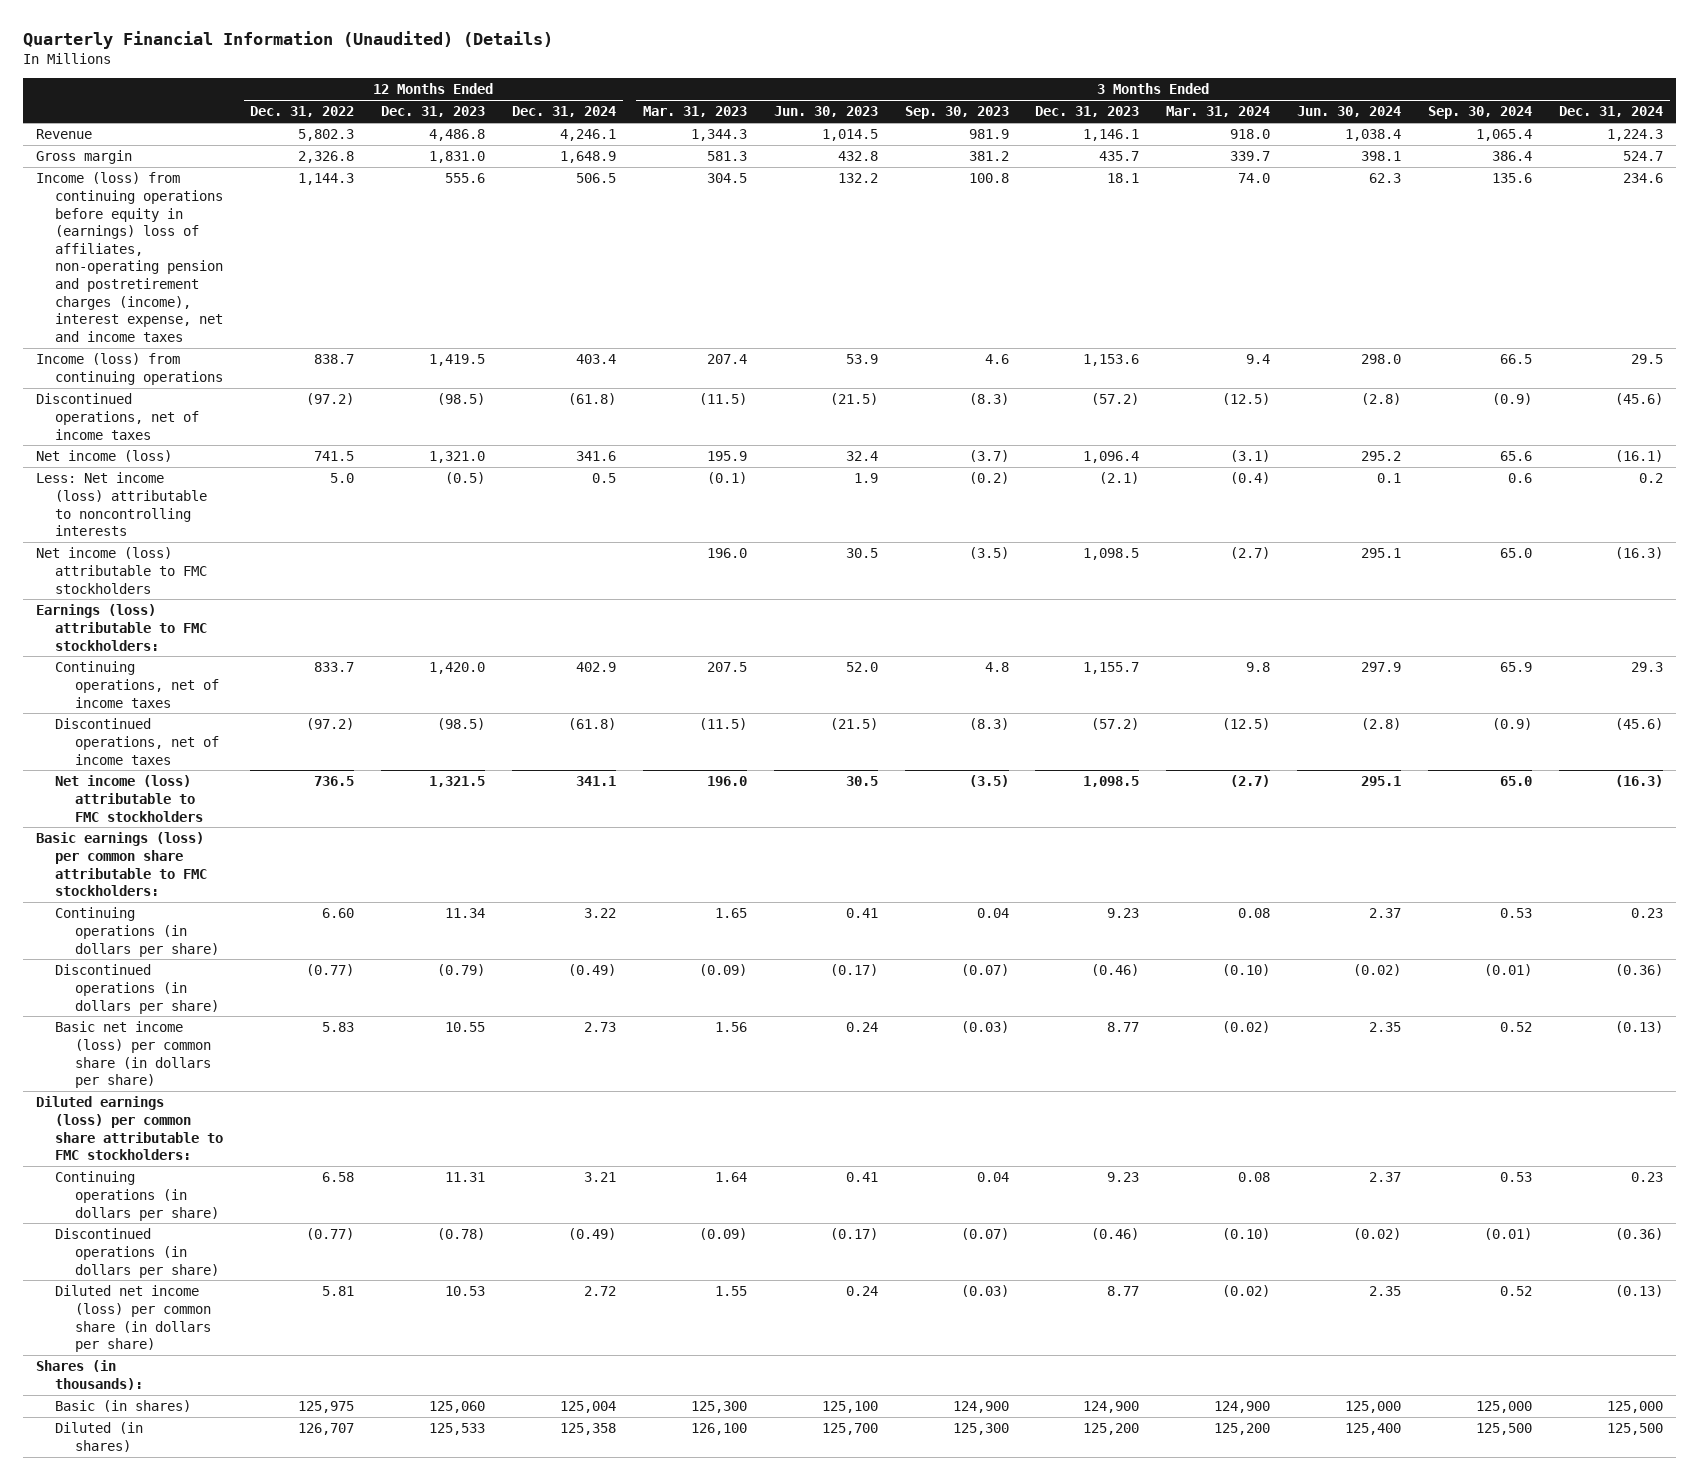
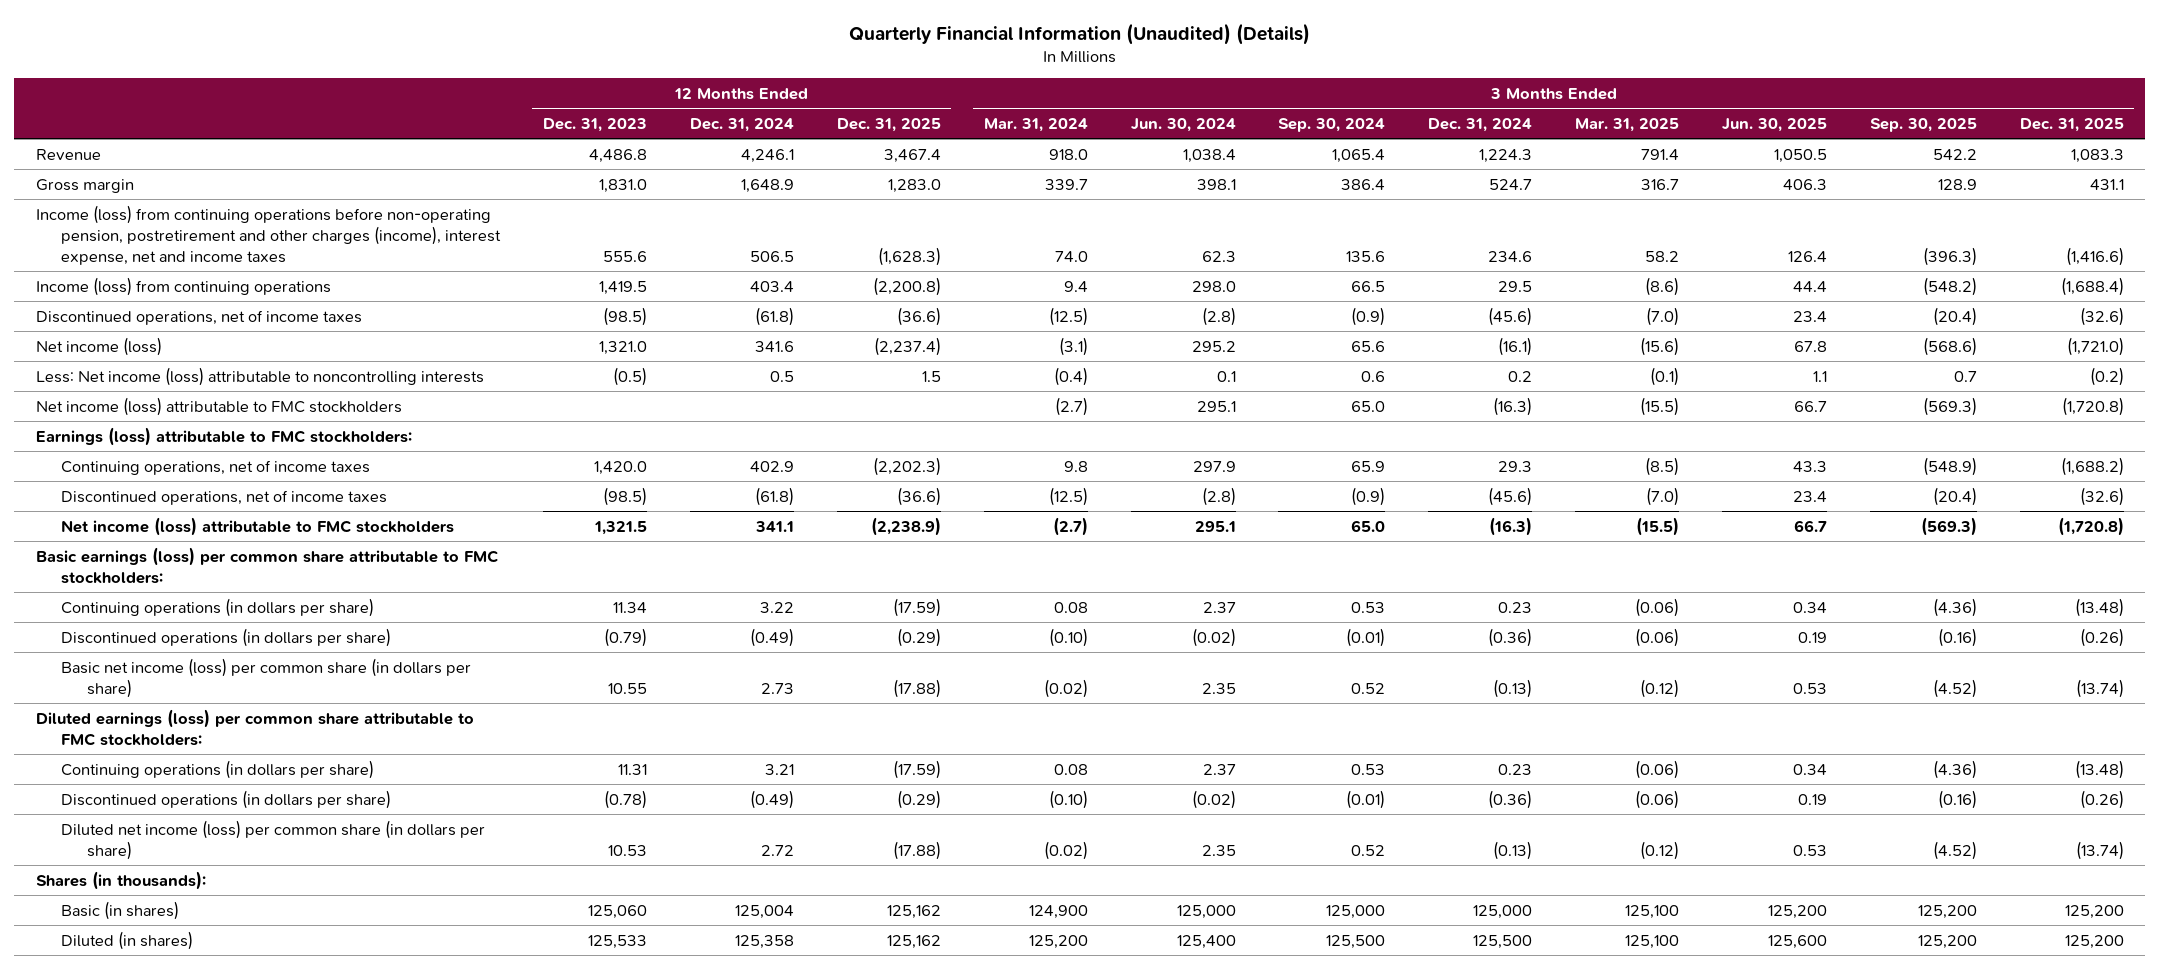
[250,106,355,118] Dec. 31, 2022 -> none
[642,106,747,118] Mar. 31, 2023 -> none
[773,106,878,118] Jun. 30, 2023 -> none
[904,106,1009,120] Sep. 30, 2023 -> none
[1035,106,1140,118] Dec. 31, 2023 -> none
none -> [836,117,941,132] Dec. 31, 2025
none -> [1575,117,1680,132] Mar. 31, 2025
none -> [1721,117,1827,132] Jun. 30, 2025
none -> [1869,117,1977,132] Sep. 30, 2025
none -> [2019,117,2124,132] Dec. 31, 2025
[36,172,224,343] Income (loss) from continuing operations before equity in (earnings) loss of affiliates, non-operating pension and postretirement charges (income), interest expense, net and income taxes -> [35,204,502,265] Income (loss) from continuing operations before non-operating pension, postretirement and other charges (income), interest expense, net and income taxes

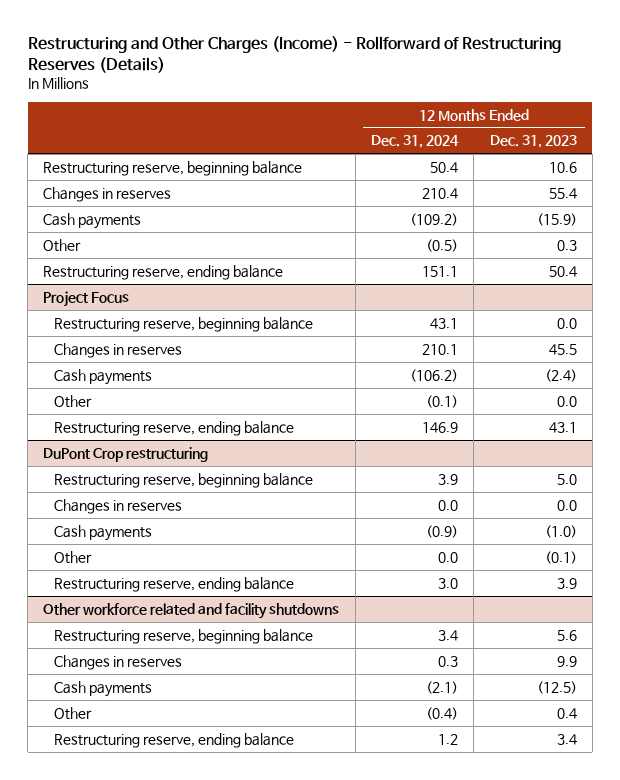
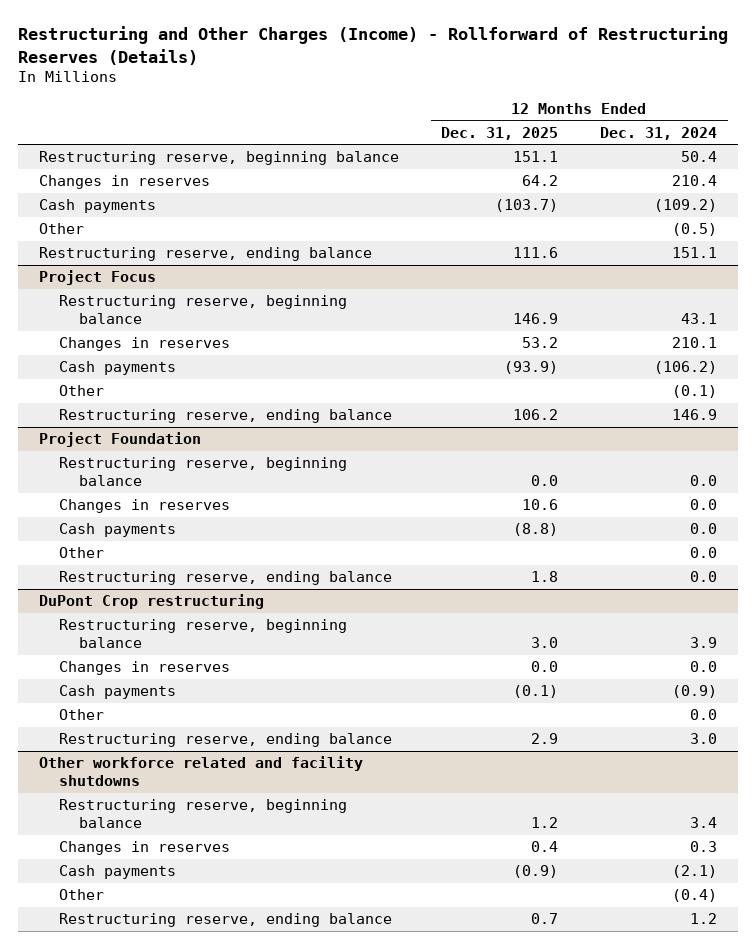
[489,135,577,149] Dec. 31, 2023 -> none
none -> [441,126,559,140] Dec. 31, 2025
none -> [38,432,201,448] Project Foundation
none -> [58,457,347,486] Restructuring reserve, beginning balance
none -> [58,499,230,514] Changes in reserves
none -> [58,523,176,538] Cash payments
none -> [58,547,104,559] Other
none -> [58,571,392,586] Restructuring reserve, ending balance

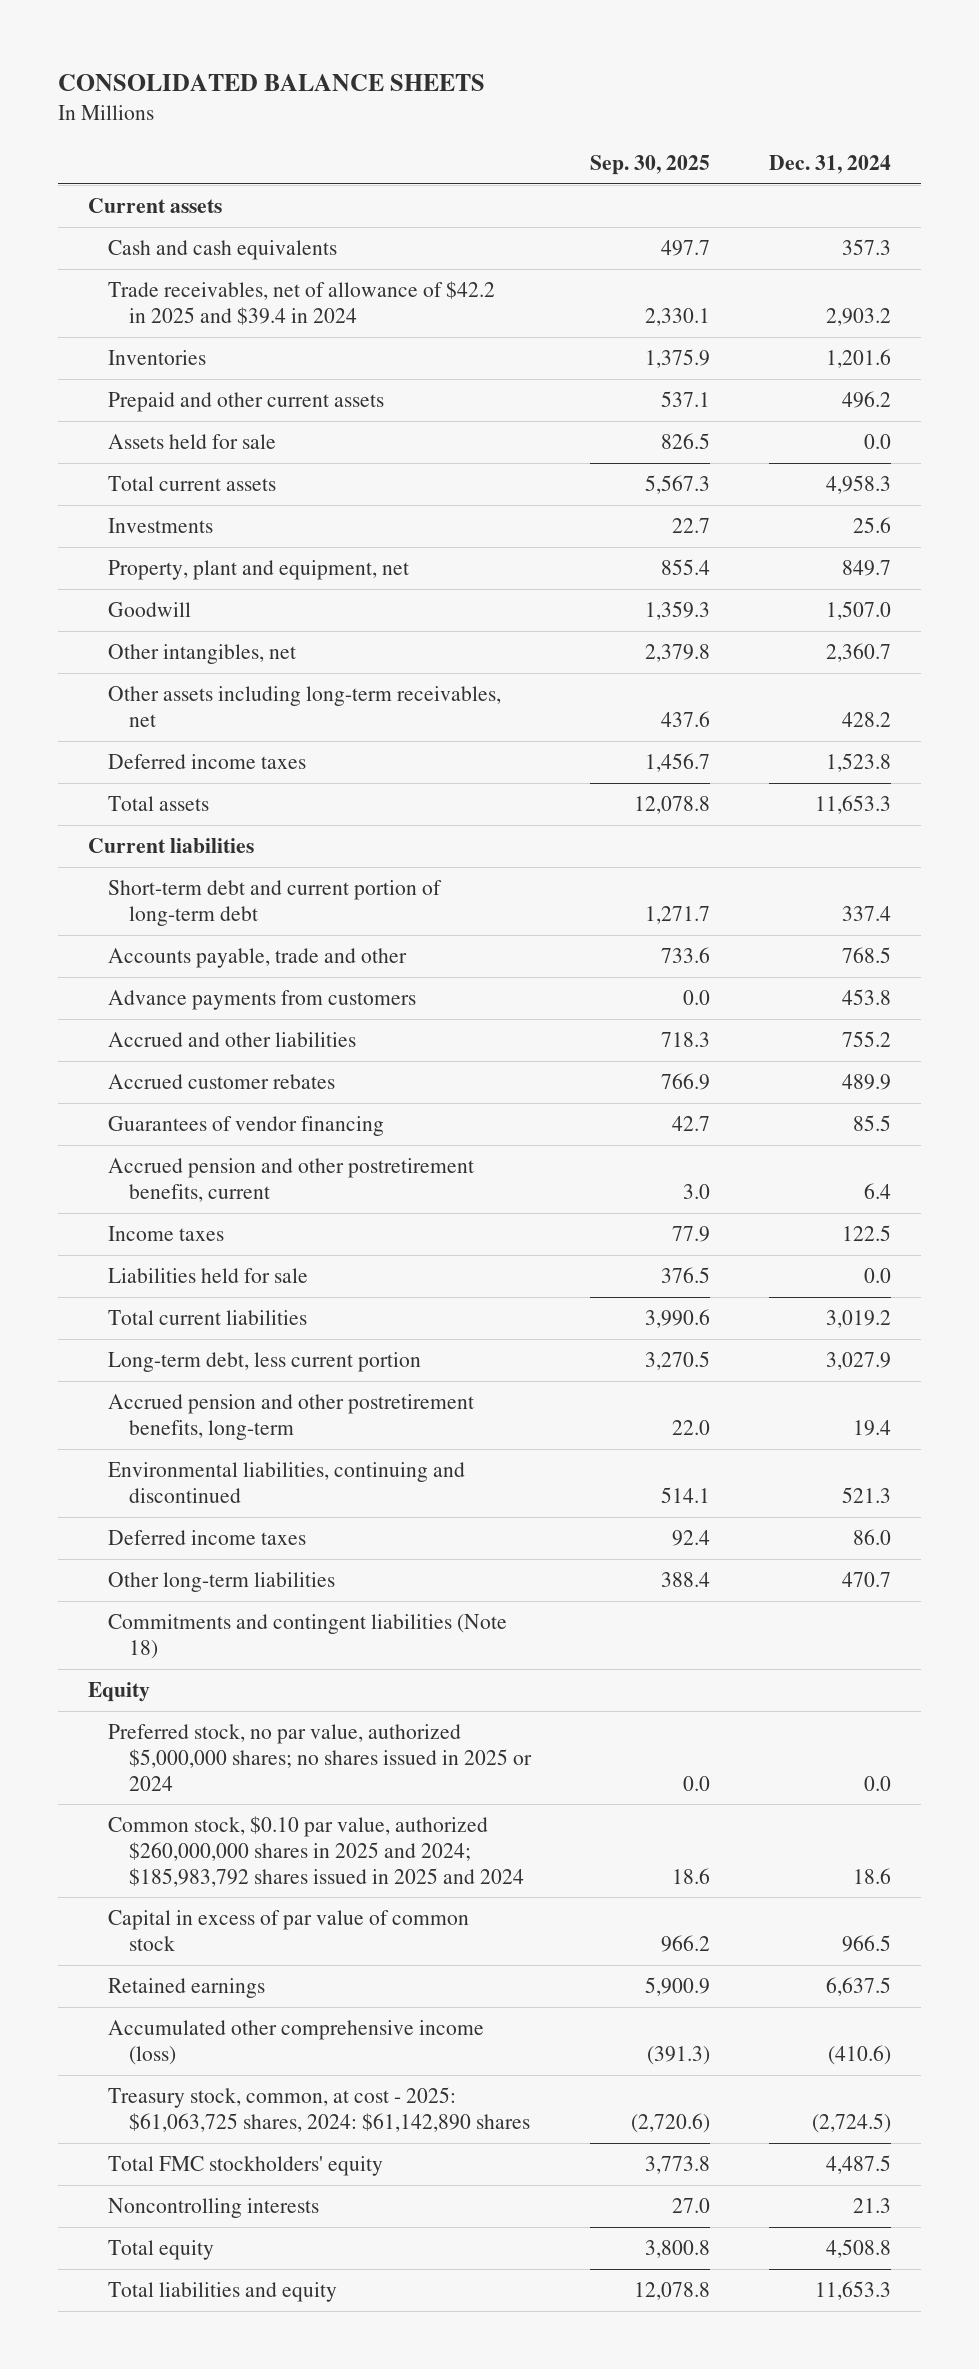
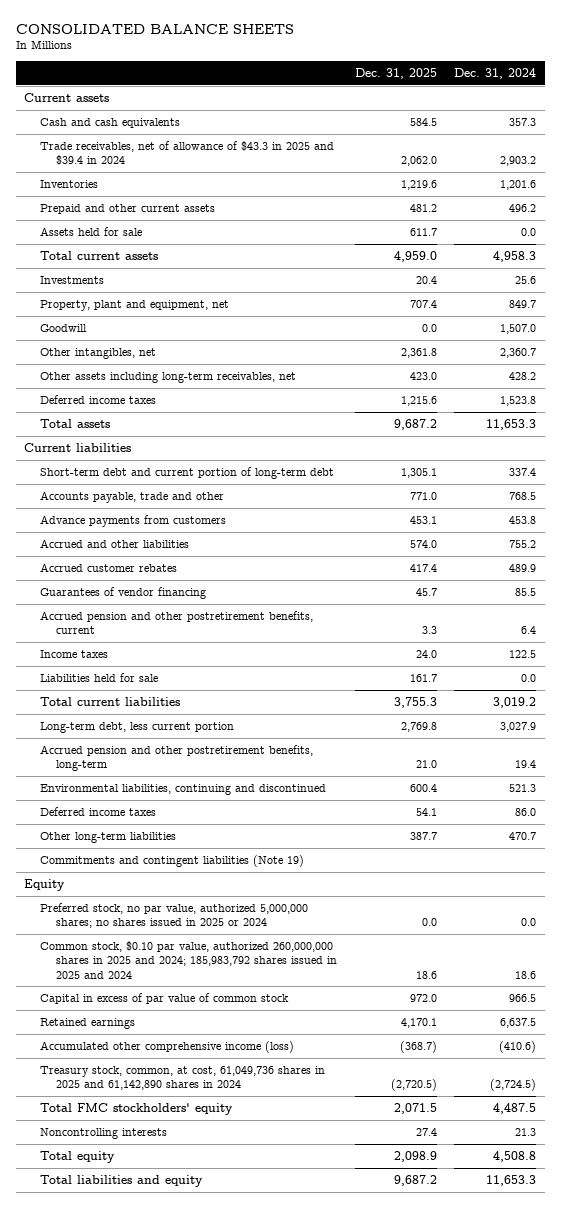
[589,154,710,175] Sep. 30, 2025 -> none
none -> [354,67,437,79] Dec. 31, 2025
[108,280,496,325] Trade receivables, net of allowance of $42.2 in 2025 and $39.4 in 2024 -> [40,140,335,166] Trade receivables, net of allowance of $43.3 in 2025 and $39.4 in 2024
[108,1613,508,1659] Commitments and contingent liabilities (Note 18) -> [40,854,305,867] Commitments and contingent liabilities (Note 19)
[108,1723,532,1791] Preferred stock, no par value, authorized $5,000,000 shares; no shares issued in 2025 or 2024 -> [40,902,309,929] Preferred stock, no par value, authorized 5,000,000 shares; no shares issued in 2025 or 2024
[108,1815,524,1887] Common stock, $0.10 par value, authorized $260,000,000 shares in 2025 and 2024; $185,983,792 shares issued in 2025 and 2024 -> [40,940,338,979] Common stock, $0.10 par value, authorized 260,000,000 shares in 2025 and 2024; 185,983,792 shares issued in 2025 and 2024
[108,2086,530,2132] Treasury stock, common, at cost - 2025: $61,063,725 shares, 2024: $61,142,890 shares -> [40,1065,326,1091] Treasury stock, common, at cost, 61,049,736 shares in 2025 and 61,142,890 shares in 2024

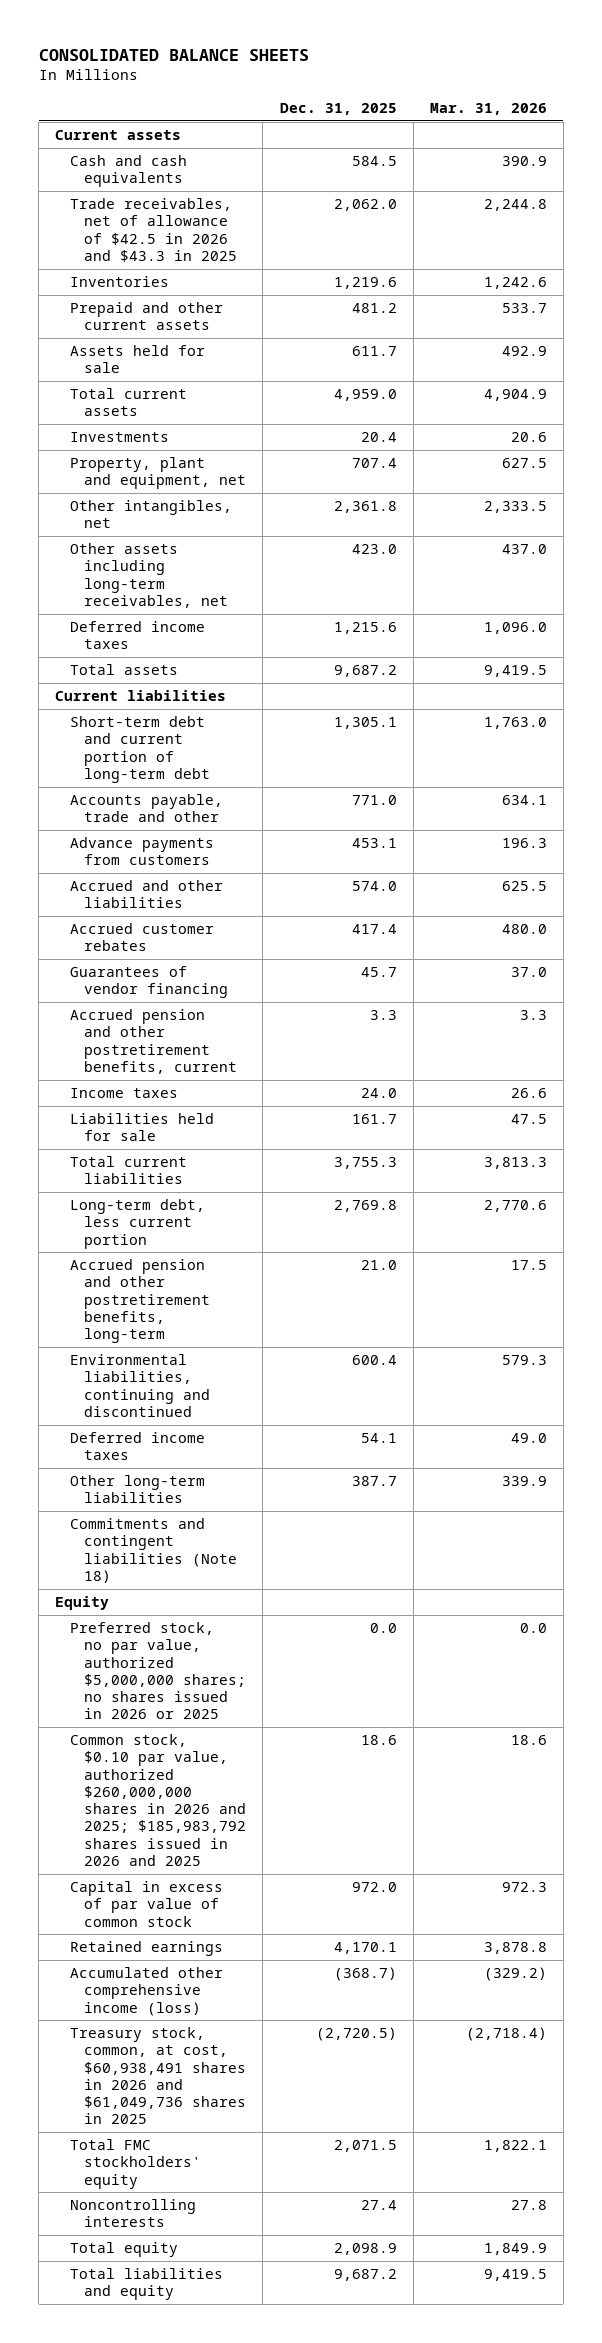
[454,67,537,79] Dec. 31, 2024 -> none
none -> [429,102,547,115] Mar. 31, 2026
[40,140,335,166] Trade receivables, net of allowance of $43.3 in 2025 and $39.4 in 2024 -> [69,198,238,262] Trade receivables, net of allowance of $42.5 in 2026 and $43.3 in 2025
[40,323,88,332] Goodwill -> none
[40,854,305,867] Commitments and contingent liabilities (Note 19) -> [69,1518,238,1583] Commitments and contingent liabilities (Note 18)
[40,902,309,929] Preferred stock, no par value, authorized 5,000,000 shares; no shares issued in 2025 or 2024 -> [69,1622,247,1720] Preferred stock, no par value, authorized $5,000,000 shares; no shares issued in 2026 or 2025
[40,940,338,979] Common stock, $0.10 par value, authorized 260,000,000 shares in 2025 and 2024; 185,983,792 shares issued in 2025 and 2024 -> [69,1734,247,1867] Common stock, $0.10 par value, authorized $260,000,000 shares in 2026 and 2025; $185,983,792 shares issued in 2026 and 2025
[40,1065,326,1091] Treasury stock, common, at cost, 61,049,736 shares in 2025 and 61,142,890 shares in 2024 -> [69,2027,247,2125] Treasury stock, common, at cost, $60,938,491 shares in 2026 and $61,049,736 shares in 2025

